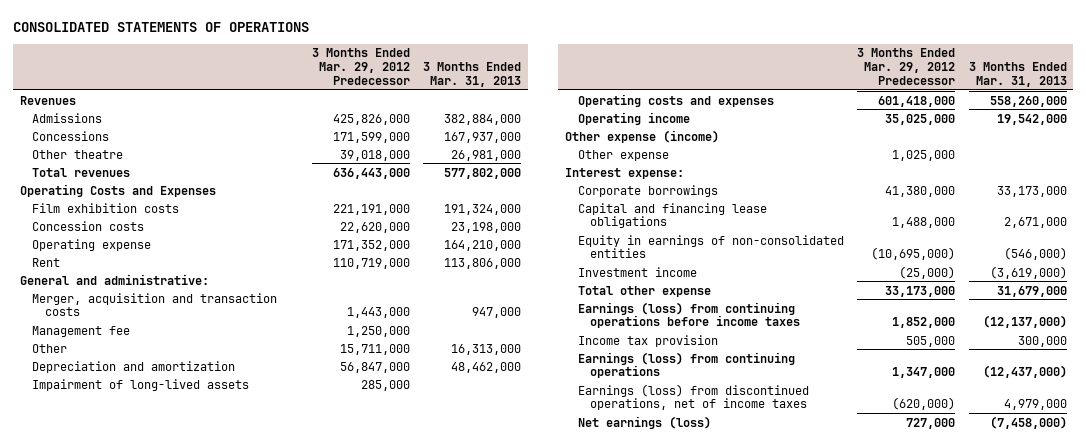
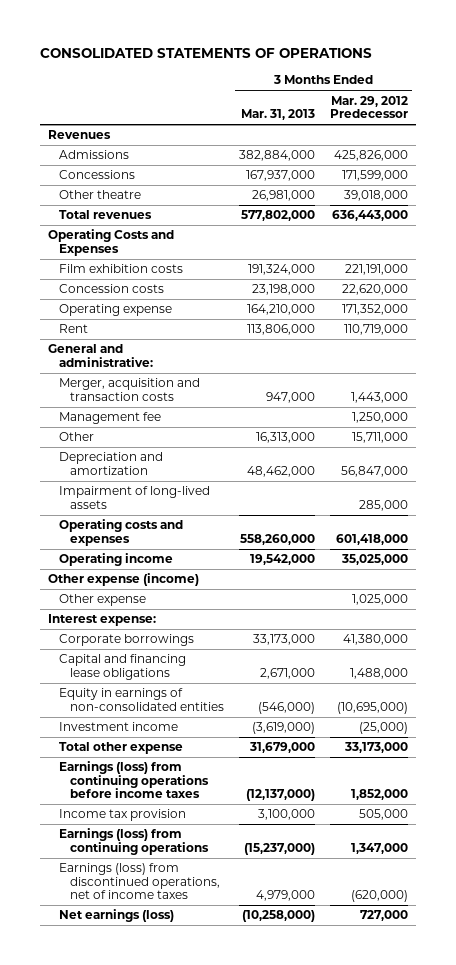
[1017,335,1067,347] 300,000 -> [258,809,316,821] 3,100,000
[982,365,1067,379] (12,437,000) -> [244,842,316,855] (15,237,000)
[989,415,1067,429] (7,458,000) -> [242,910,316,923] (10,258,000)

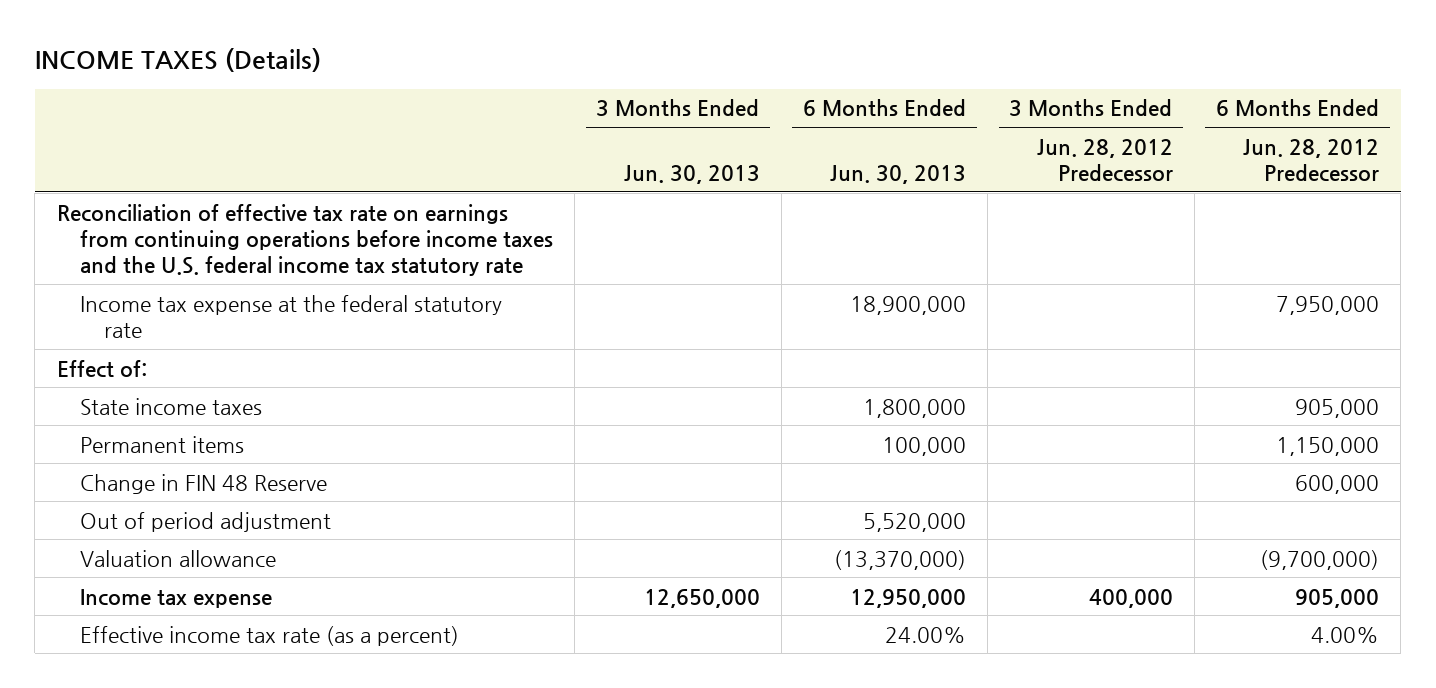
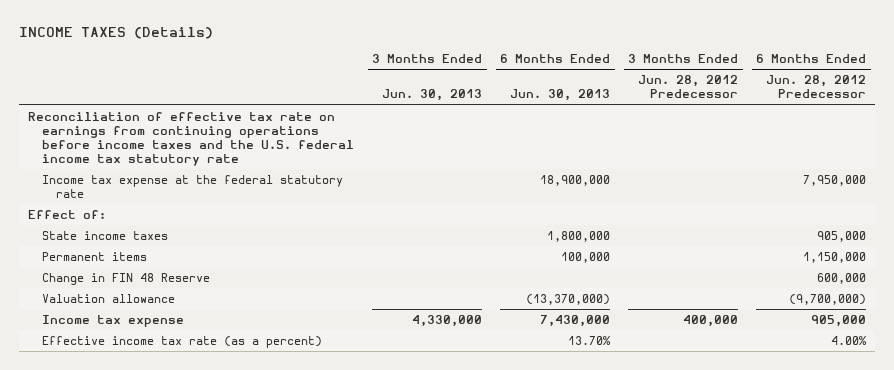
[80,511,332,532] Out of period adjustment -> none
[643,588,760,608] 12,650,000 -> [412,315,483,328] 4,330,000
[850,588,967,608] 12,950,000 -> [540,315,611,328] 7,430,000
[885,626,967,643] 24.00% -> [568,336,612,346] 13.70%

